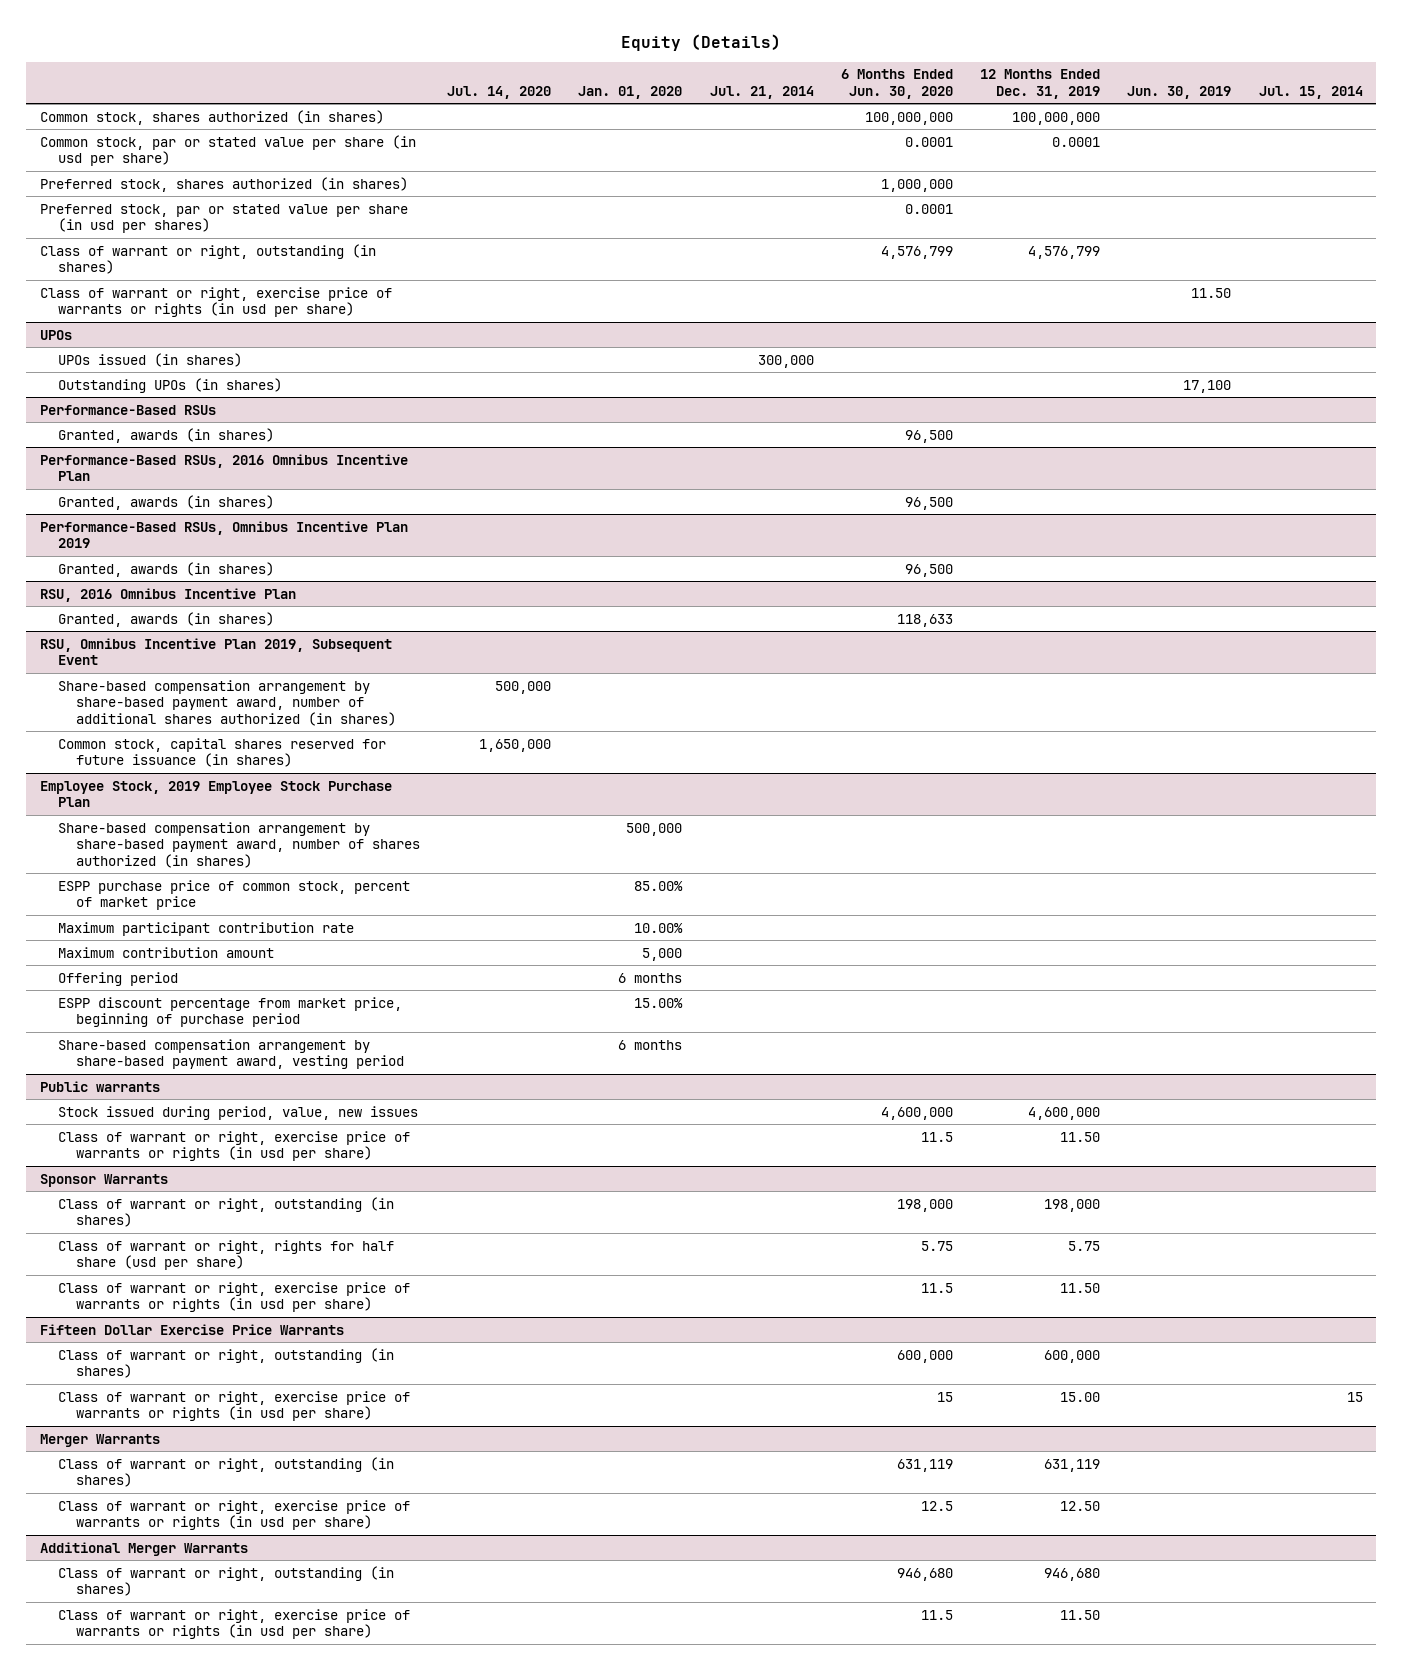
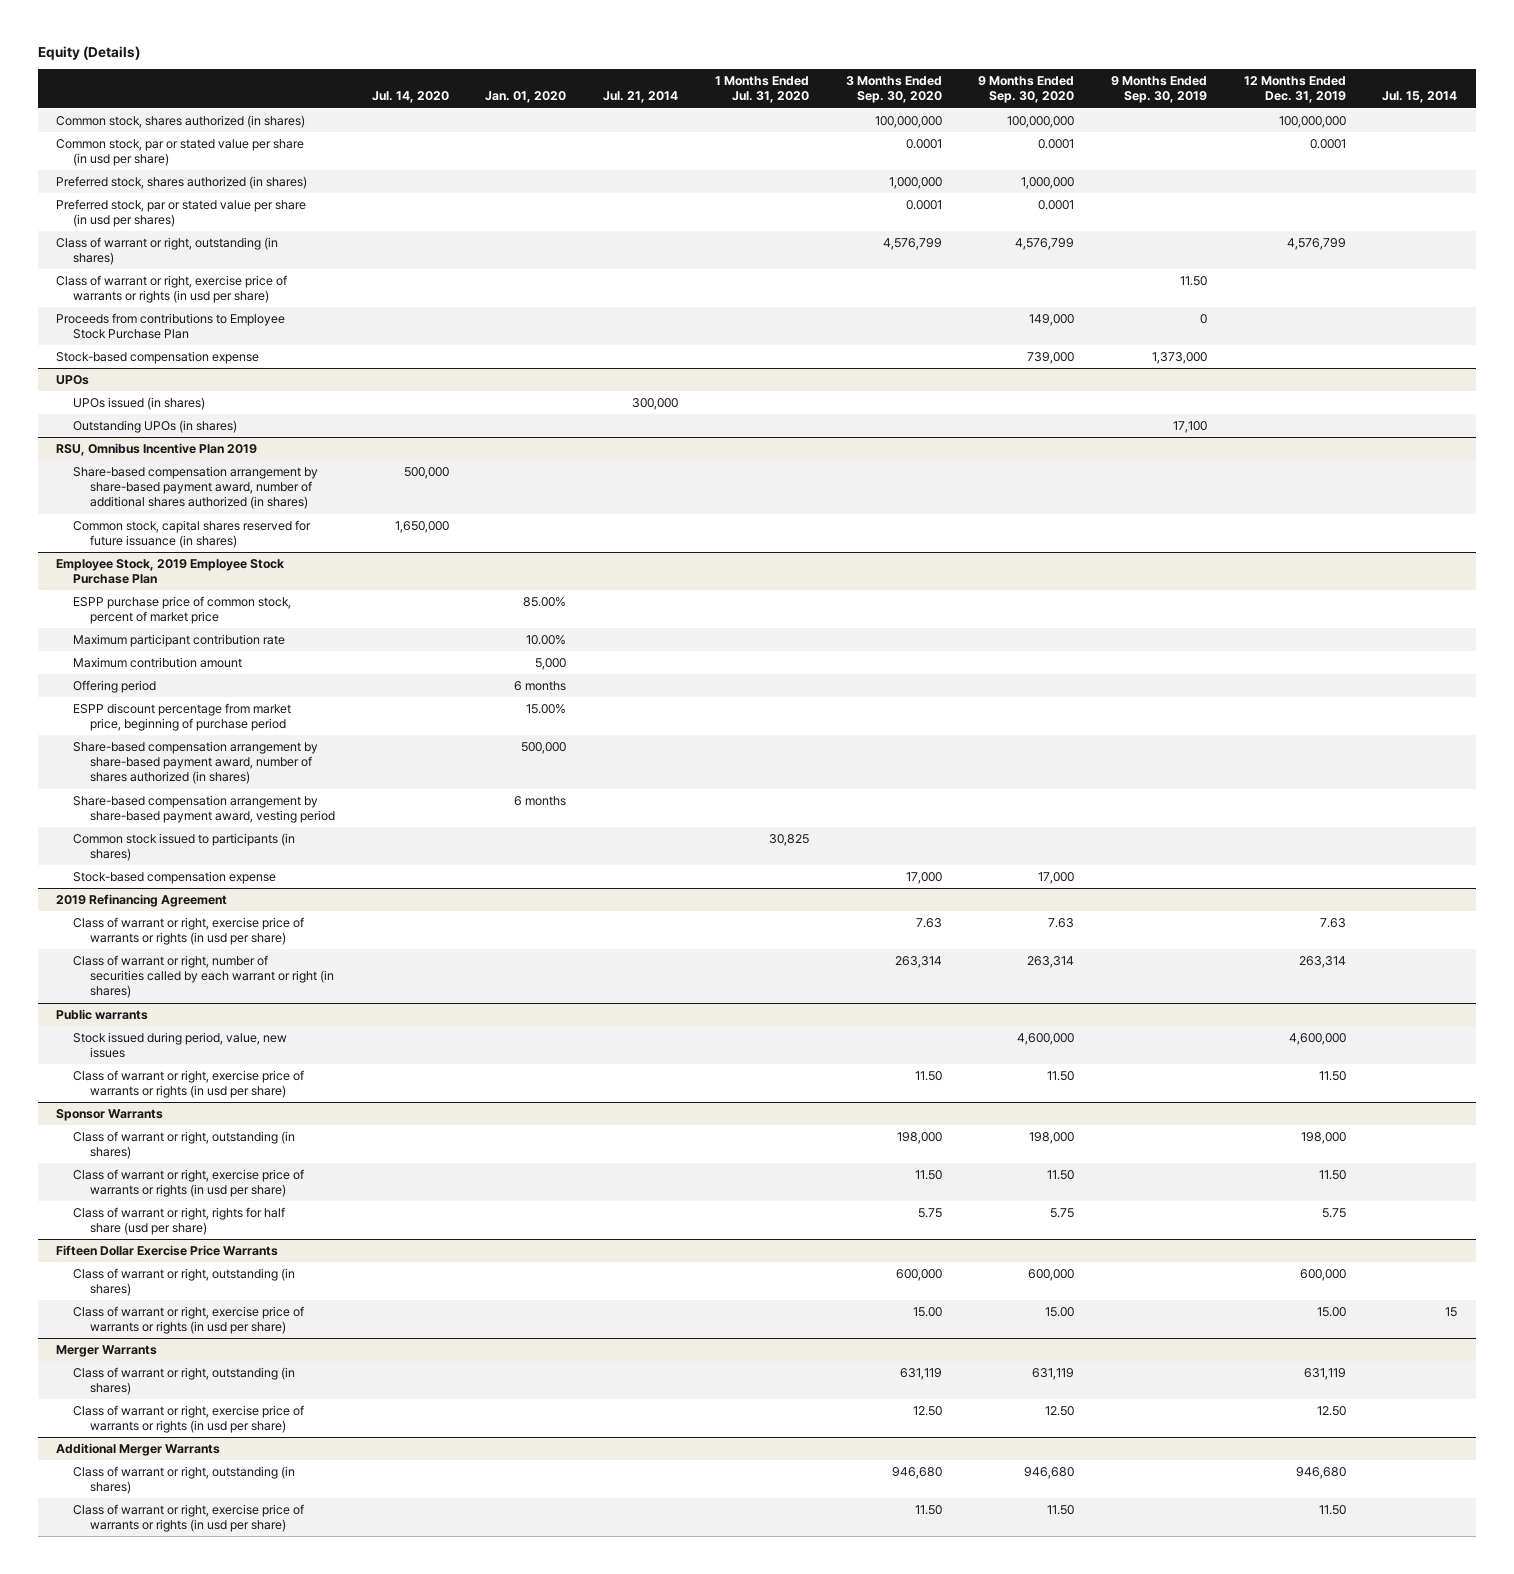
[840,69,953,99] 6 Months Ended Jun. 30, 2020 -> none
[1127,85,1232,99] Jun. 30, 2019 -> none
none -> [714,76,809,104] 1 Months Ended Jul. 31, 2020
none -> [845,76,942,104] 3 Months Ended Sep. 30, 2020
none -> [978,76,1075,104] 9 Months Ended Sep. 30, 2020
none -> [1110,76,1207,104] 9 Months Ended Sep. 30, 2019
none -> [56,312,286,340] Proceeds from contributions to Employee Stock Purchase Plan
none -> [56,350,260,364] Stock-based compensation expense
[39,404,216,415] Performance-Based RSUs -> none
[57,427,274,443] Granted, awards (in shares) -> none
[39,453,408,482] Performance-Based RSUs, 2016 Omnibus Incentive Plan -> none
[57,494,274,510] Granted, awards (in shares) -> none
[39,520,408,549] Performance-Based RSUs, Omnibus Incentive Plan 2019 -> none
[57,561,274,577] Granted, awards (in shares) -> none
[39,587,296,602] RSU, 2016 Omnibus Incentive Plan -> none
[57,611,274,627] Granted, awards (in shares) -> none
[39,637,392,666] RSU, Omnibus Incentive Plan 2019, Subsequent Event -> [56,442,258,456] RSU, Omnibus Incentive Plan 2019
[57,821,420,868] Share-based compensation arrangement by share-based payment award, number of shares authorized (in shares) -> [73,740,319,785] Share-based compensation arrangement by share-based payment award, number of shares authorized (in shares)
none -> [73,832,296,862] Common stock issued to participants (in shares)
none -> [73,870,277,884] Stock-based compensation expense
none -> [56,893,228,907] 2019 Refinancing Agreement
none -> [73,916,305,946] Class of warrant or right, exercise price of warrants or rights (in usd per share)
none -> [73,954,334,999] Class of warrant or right, number of securities called by each warrant or right (in shares)
[57,1239,394,1271] Class of warrant or right, rights for half share (usd per share) -> [73,1206,286,1236] Class of warrant or right, rights for half share (usd per share)

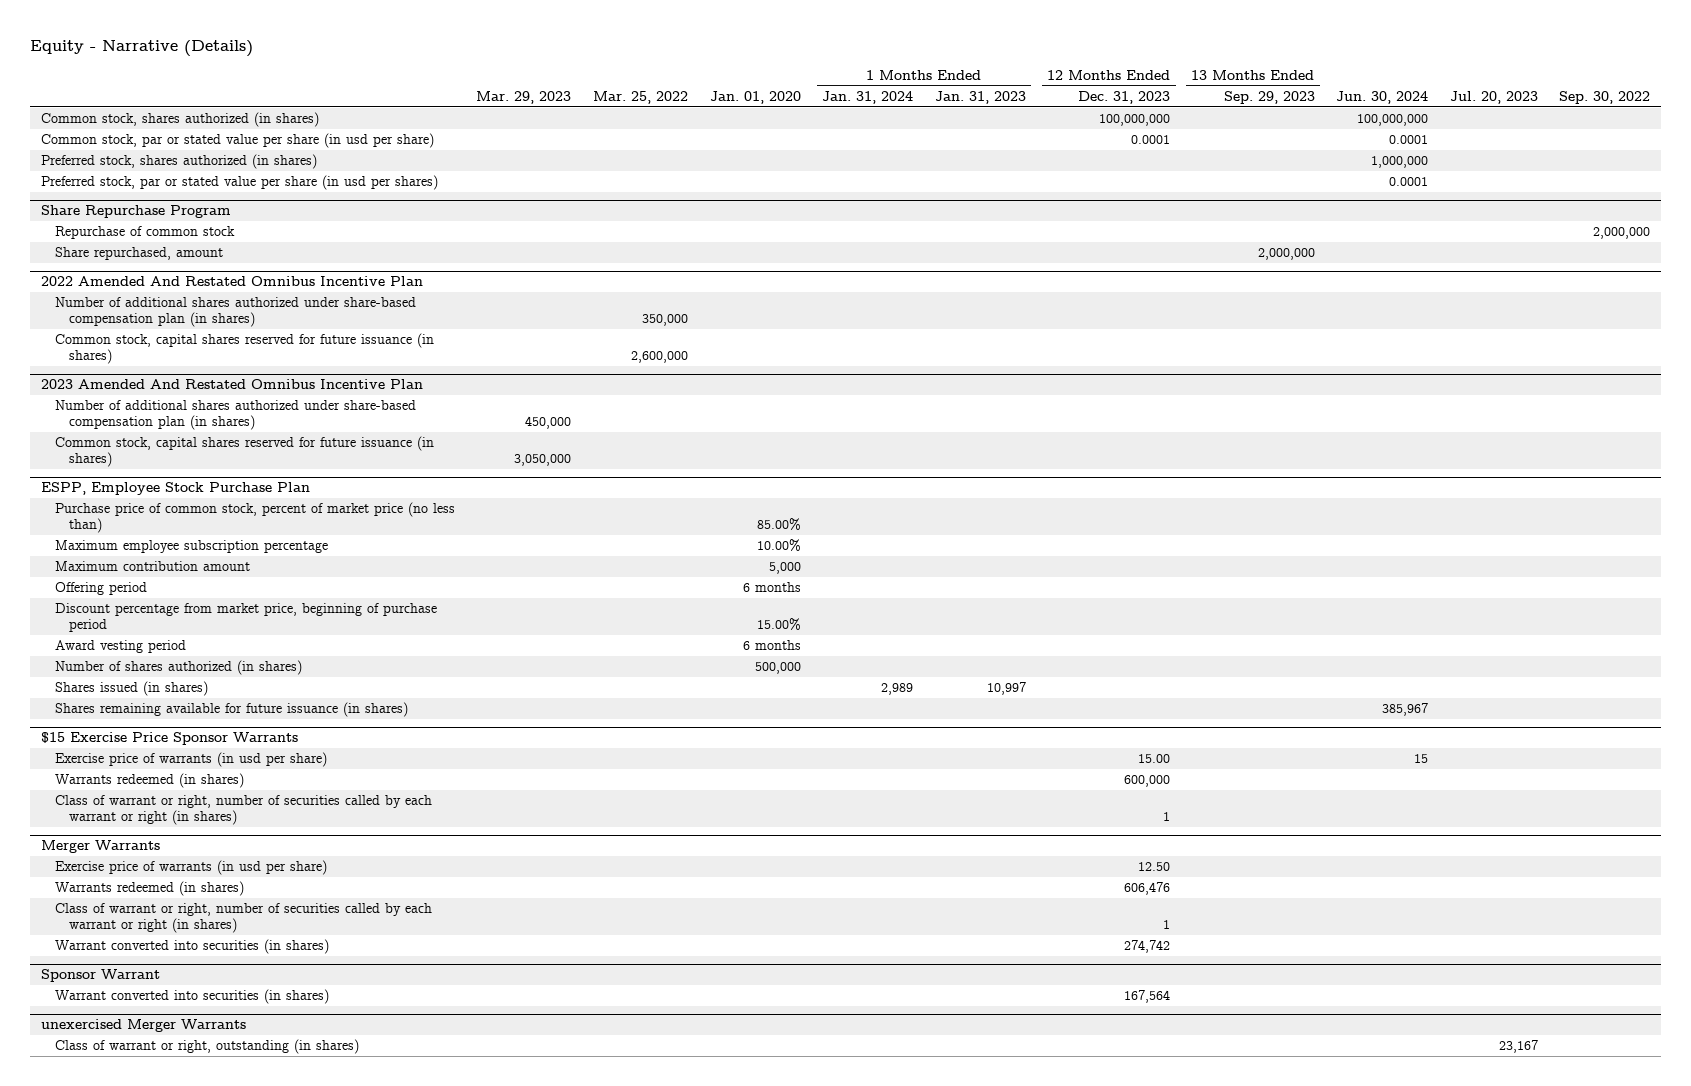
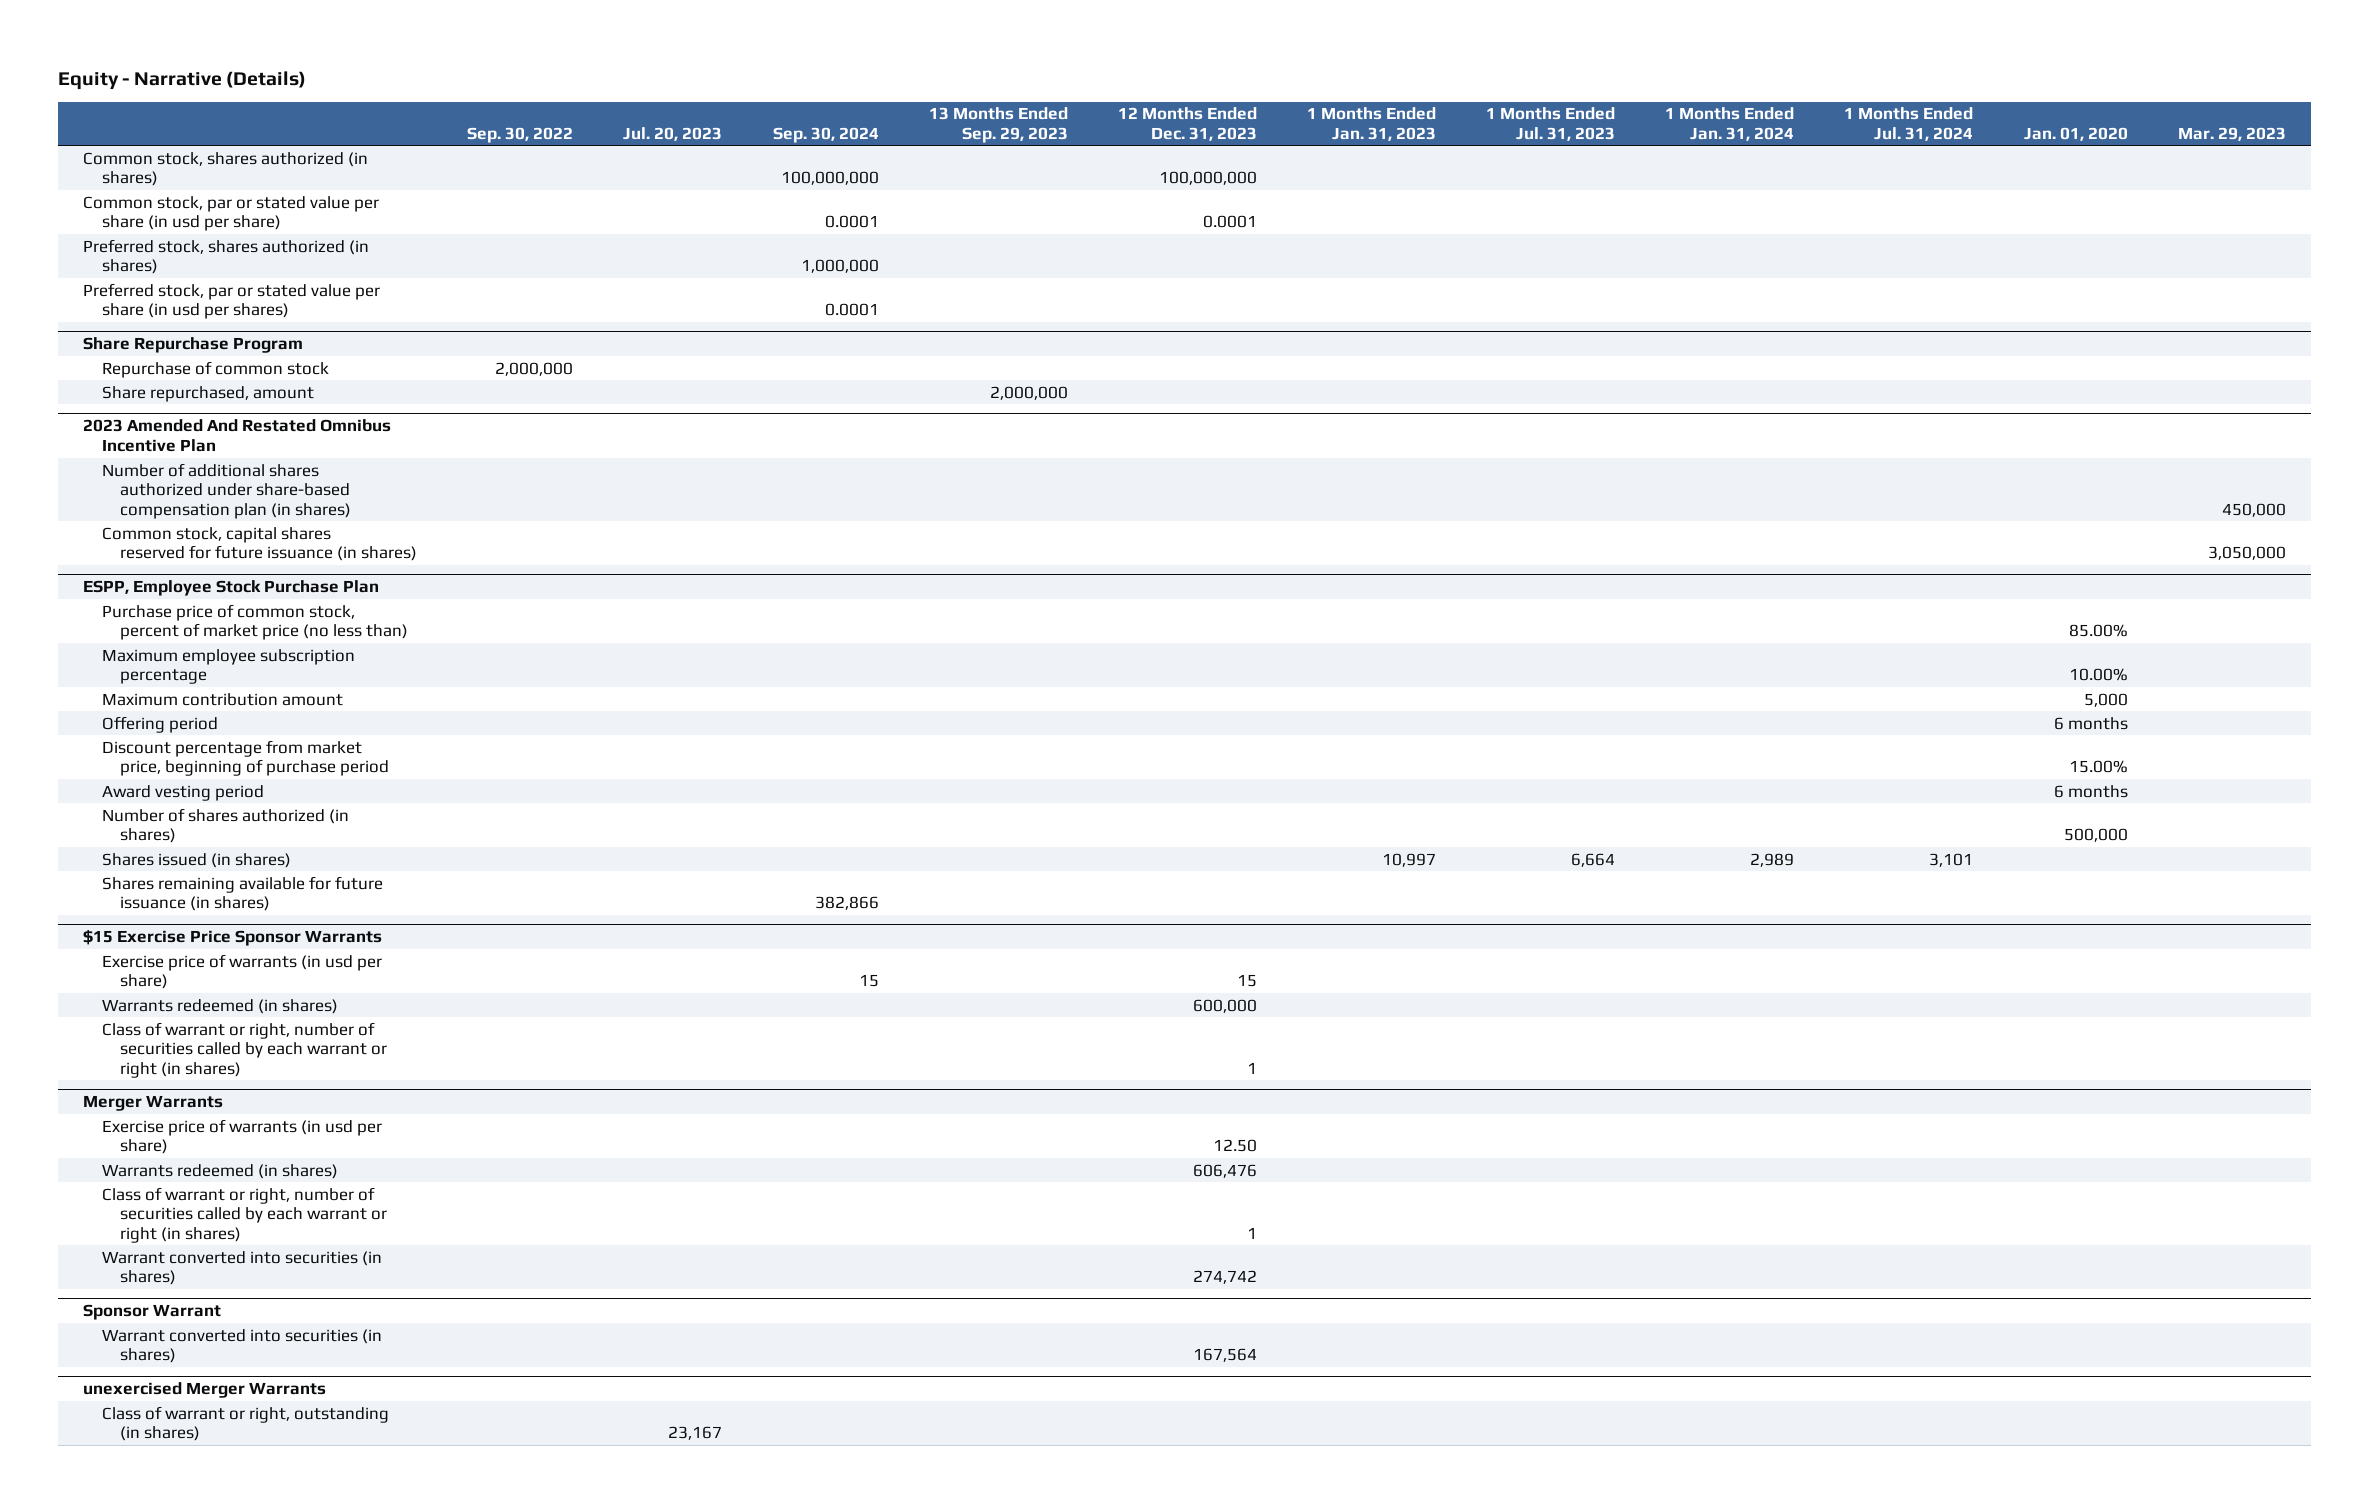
[593,90,689,104] Mar. 25, 2022 -> none
[1336,90,1429,104] Jun. 30, 2024 -> none
none -> [772,126,879,143] Sep. 30, 2024
none -> [1486,107,1616,141] 1 Months Ended Jul. 31, 2023
none -> [1844,107,1974,141] 1 Months Ended Jul. 31, 2024
[40,276,423,287] 2022 Amended And Restated Omnibus Incentive Plan -> none
[54,297,416,328] Number of additional shares authorized under share-based compensation plan (in shares) -> none
[54,333,434,365] Common stock, capital shares reserved for future issuance (in shares) -> none
[1138,754,1171,764] 15.00 -> [1236,974,1257,988] 15

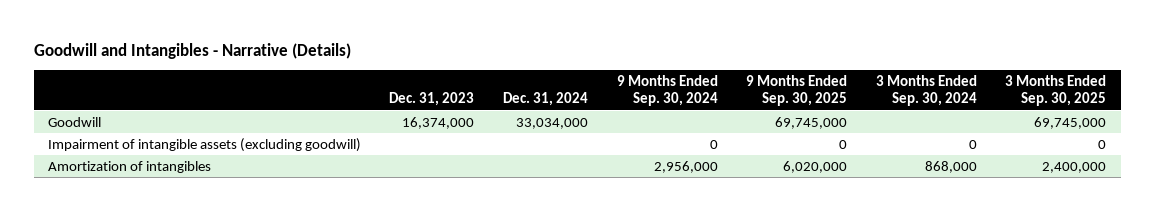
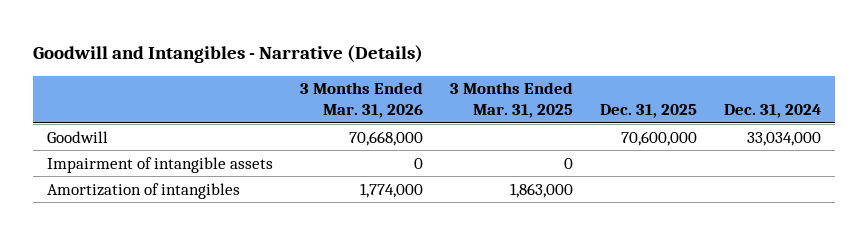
[389,92,475,107] Dec. 31, 2023 -> none
[616,74,718,107] 9 Months Ended Sep. 30, 2024 -> none
[746,74,848,107] 9 Months Ended Sep. 30, 2025 -> none
[875,74,977,107] 3 Months Ended Sep. 30, 2024 -> none
[1005,74,1107,107] 3 Months Ended Sep. 30, 2025 -> none
none -> [299,82,423,119] 3 Months Ended Mar. 31, 2026
none -> [450,82,574,119] 3 Months Ended Mar. 31, 2025
none -> [600,104,698,119] Dec. 31, 2025
[47,137,361,152] Impairment of intangible assets (excluding goodwill) -> [46,156,273,173] Impairment of intangible assets

